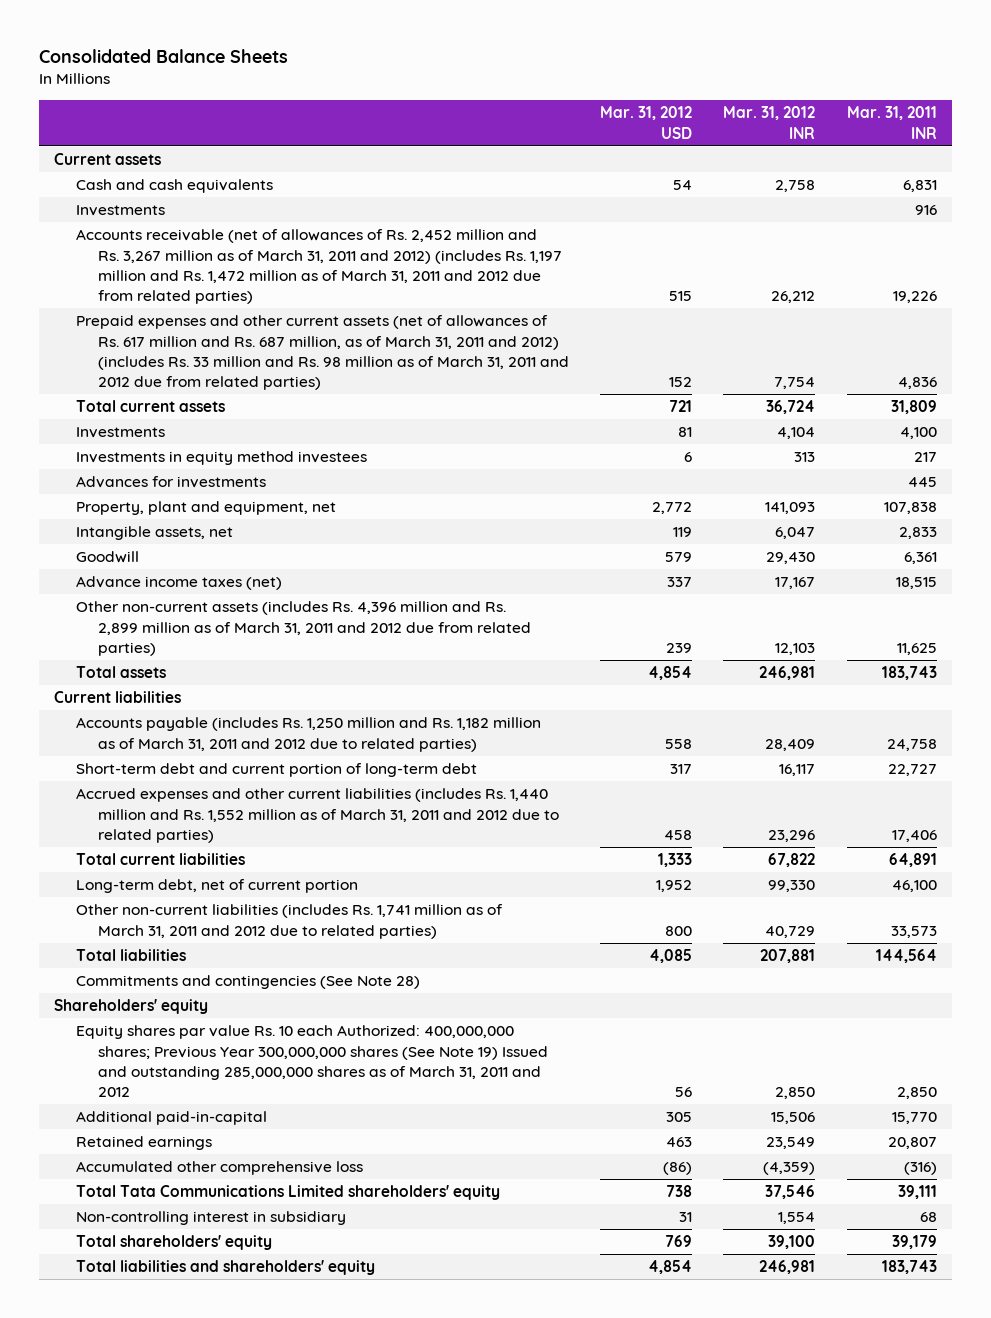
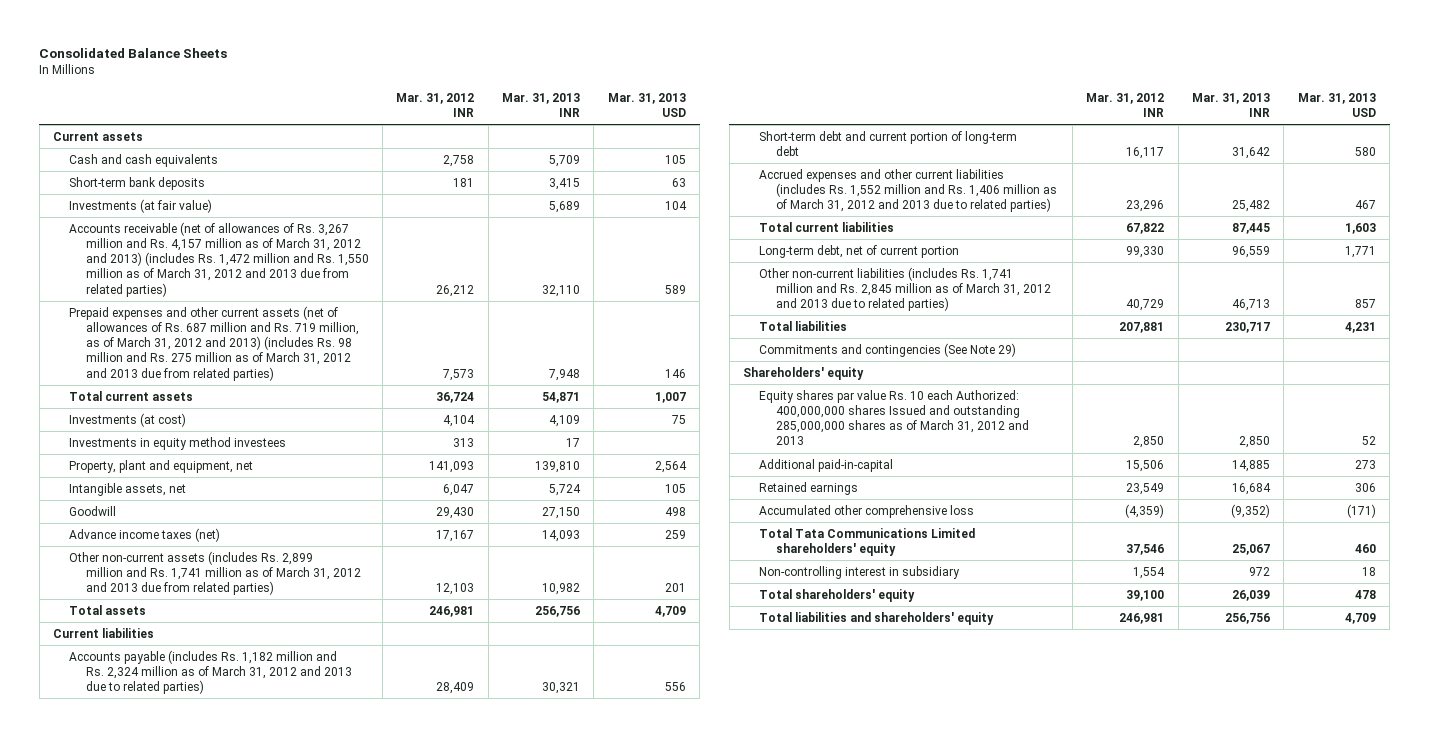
[600,106,693,139] Mar. 31, 2012 USD -> none
[846,106,937,139] Mar. 31, 2011 INR -> none
none -> [501,92,580,118] Mar. 31, 2013 INR
none -> [607,92,686,118] Mar. 31, 2013 USD
none -> [69,176,206,190] Short-term bank deposits
[76,205,166,217] Investments -> [69,198,213,213] Investments (at fair value)
[76,229,562,305] Accounts receivable (net of allowances of Rs. 2,452 million and Rs. 3,267 million as of March 31, 2011 and 2012) (includes Rs. 1,197 million and Rs. 1,472 million as of March 31, 2011 and 2012 due from related parties) -> [69,221,369,297] Accounts receivable (net of allowances of Rs. 3,267 million and Rs. 4,157 million as of March 31, 2012 and 2013) (includes Rs. 1,472 million and Rs. 1,550 million as of March 31, 2012 and 2013 due from related parties)
[76,315,569,391] Prepaid expenses and other current assets (net of allowances of Rs. 617 million and Rs. 687 million, as of March 31, 2011 and 2012) (includes Rs. 33 million and Rs. 98 million as of March 31, 2011 and 2012 due from related parties) -> [69,305,359,381] Prepaid expenses and other current assets (net of allowances of Rs. 687 million and Rs. 719 million, as of March 31, 2012 and 2013) (includes Rs. 98 million and Rs. 275 million as of March 31, 2012 and 2013 due from related parties)
[774,377,816,390] 7,754 -> [443,368,475,381] 7,573
[76,427,166,439] Investments -> [69,412,187,427] Investments (at cost)
[76,476,267,489] Advances for investments -> none
[76,601,531,656] Other non-current assets (includes Rs. 4,396 million and Rs. 2,899 million as of March 31, 2011 and 2012 due from related parties) -> [69,550,361,596] Other non-current assets (includes Rs. 2,899 million and Rs. 1,741 million as of March 31, 2012 and 2013 due from related parties)
[76,717,542,752] Accounts payable (includes Rs. 1,250 million and Rs. 1,182 million as of March 31, 2011 and 2012 due to related parties) -> [69,649,352,695] Accounts payable (includes Rs. 1,182 million and Rs. 2,324 million as of March 31, 2012 and 2013 due to related parties)
[76,788,559,843] Accrued expenses and other current liabilities (includes Rs. 1,440 million and Rs. 1,552 million as of March 31, 2011 and 2012 due to related parties) -> [759,168,1057,213] Accrued expenses and other current liabilities (includes Rs. 1,552 million and Rs. 1,406 million as of March 31, 2012 and 2013 due to related parties)
[76,904,504,939] Other non-current liabilities (includes Rs. 1,741 million as of March 31, 2011 and 2012 due to related parties) -> [759,266,1051,312] Other non-current liabilities (includes Rs. 1,741 million and Rs. 2,845 million as of March 31, 2012 and 2013 due to related parties)
[76,975,421,990] Commitments and contingencies (See Note 28) -> [759,342,1017,357] Commitments and contingencies (See Note 29)
[76,1025,548,1098] Equity shares par value Rs. 10 each Authorized: 400,000,000 shares; Previous Year 300,000,000 shares (See Note 19) Issued and outstanding 285,000,000 shares as of March 31, 2011 and 2012 -> [759,389,1029,446] Equity shares par value Rs. 10 each Authorized: 400,000,000 shares Issued and outstanding 285,000,000 shares as of March 31, 2012 and 2013

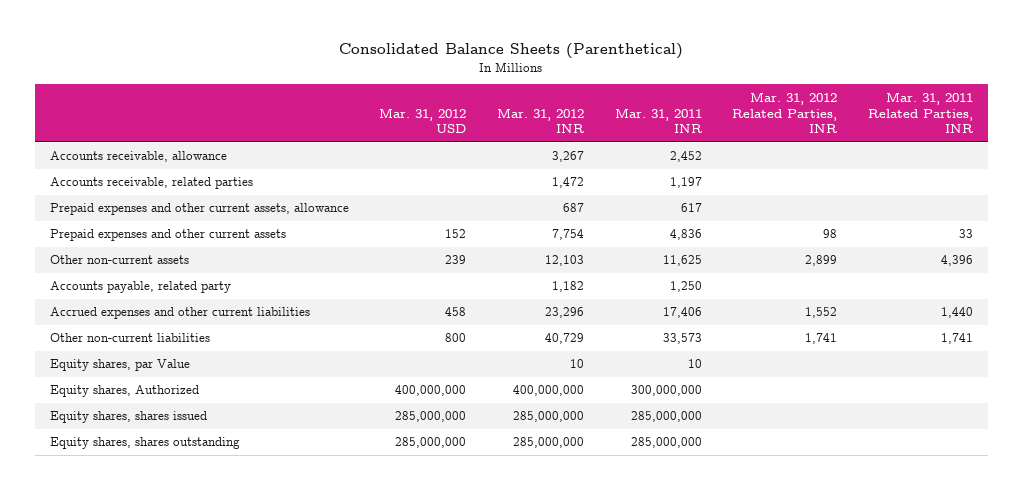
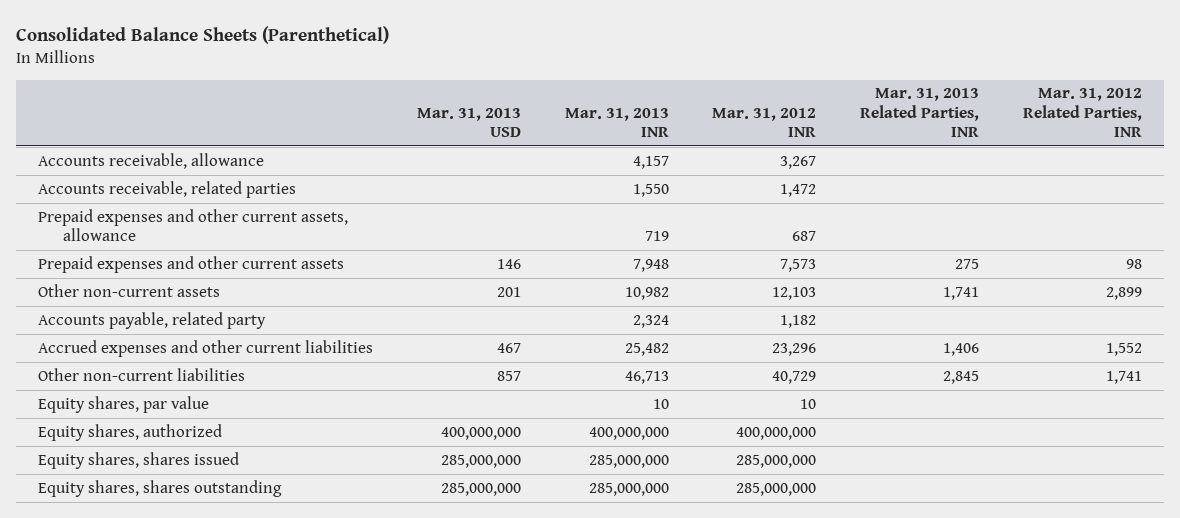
[379,107,467,134] Mar. 31, 2012 USD -> none
[614,107,702,134] Mar. 31, 2011 INR -> none
[867,91,973,134] Mar. 31, 2011 Related Parties, INR -> none
none -> [416,107,521,138] Mar. 31, 2013 USD
none -> [564,107,669,138] Mar. 31, 2013 INR
none -> [860,88,980,138] Mar. 31, 2013 Related Parties, INR
[552,229,585,241] 7,754 -> [780,258,817,272] 7,573
[49,359,190,372] Equity shares, par Value -> [37,395,209,413] Equity shares, par value
[49,385,199,398] Equity shares, Authorized -> [37,423,222,441] Equity shares, authorized

